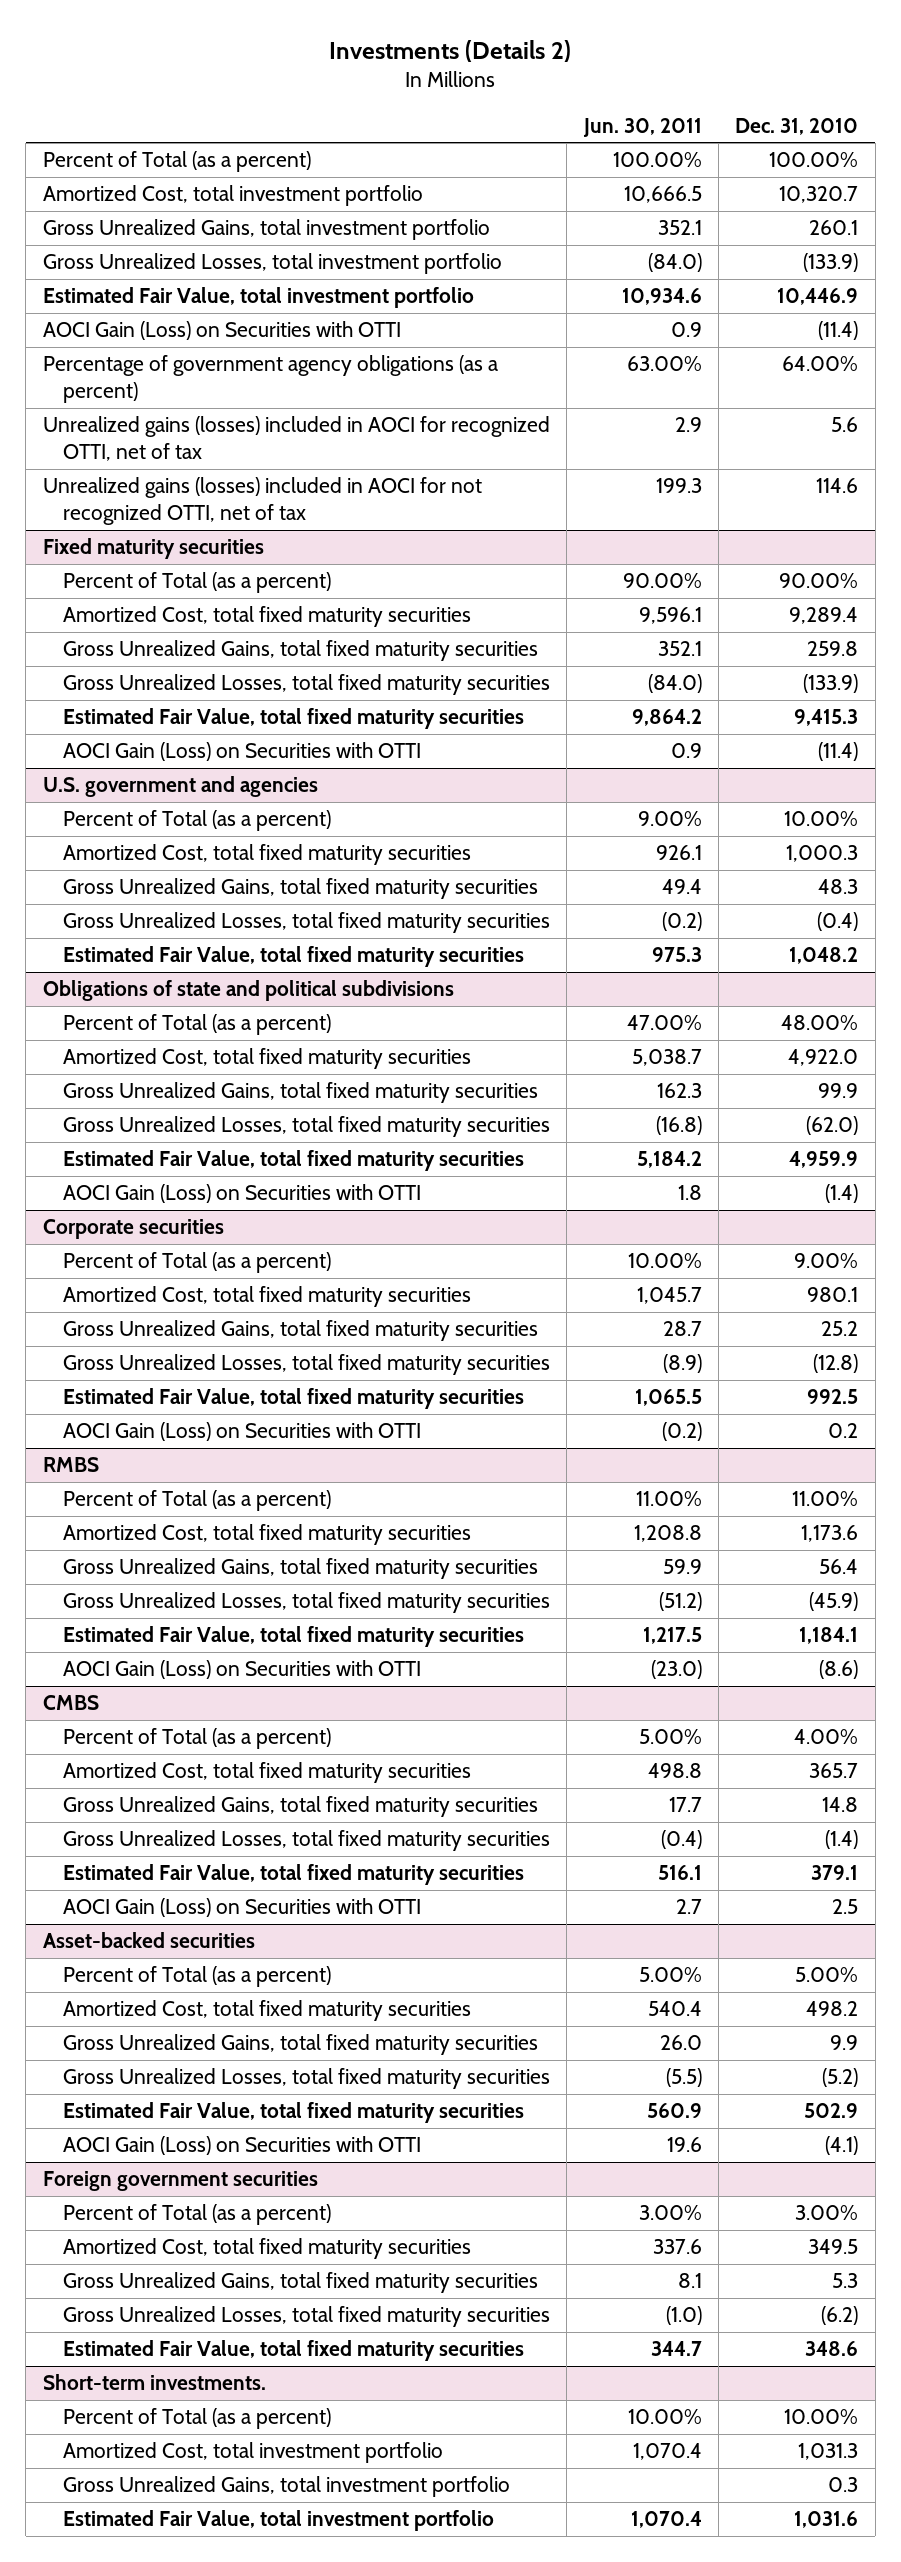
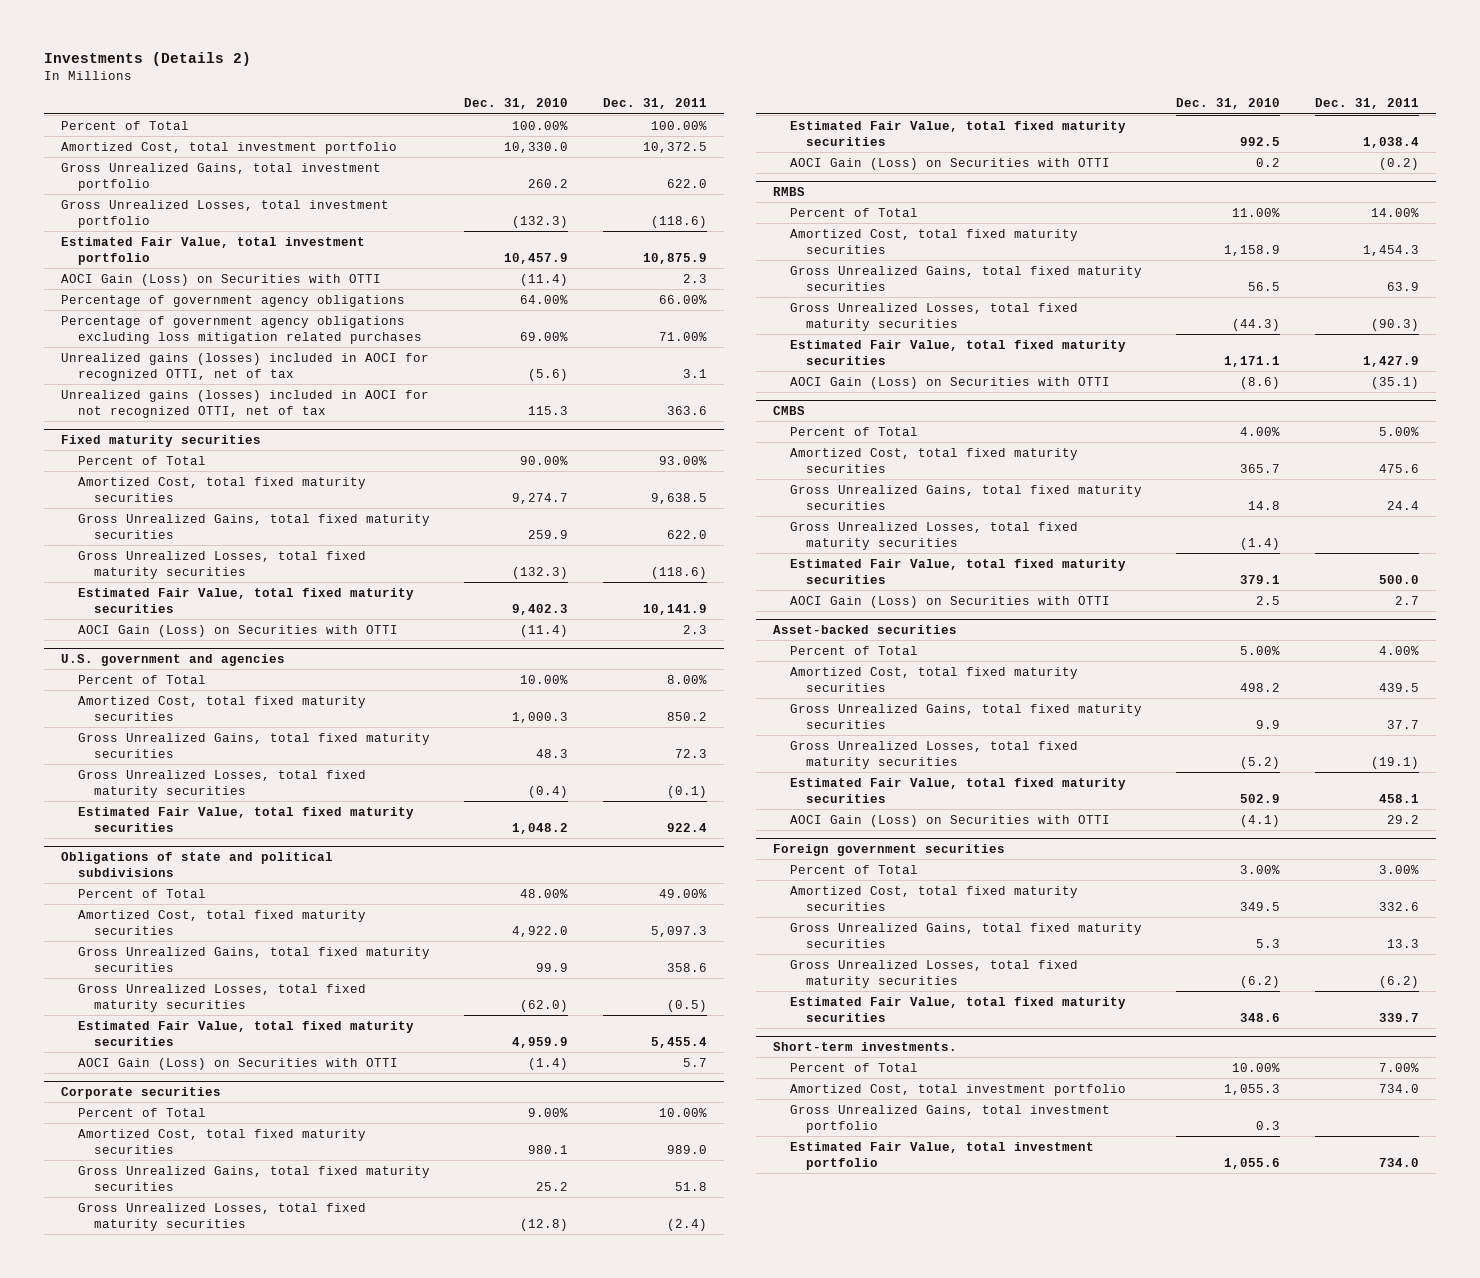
[582,117,702,137] Jun. 30, 2011 -> none
none -> [602,98,707,110] Dec. 31, 2011
[42,151,311,173] Percent of Total (as a percent) -> [60,120,189,130] Percent of Total
[779,186,859,204] 10,320.7 -> [504,141,569,153] 10,330.0
[809,220,859,236] 260.1 -> [528,178,569,188] 260.2
[803,253,859,273] (133.9) -> [512,215,569,228] (132.3)
[777,288,859,306] 10,446.9 -> [504,252,569,264] 10,457.9
[42,355,498,404] Percentage of government agency obligations (as a percent) -> [60,294,405,307] Percentage of government agency obligations
none -> [60,315,422,344] Percentage of government agency obligations excluding loss mitigation related purchases
[831,417,859,433] 5.6 -> [528,368,569,381] (5.6)
[816,478,859,494] 114.6 -> [528,405,569,415] 115.3
[63,572,332,594] Percent of Total (as a percent) -> [77,455,206,465] Percent of Total
[789,607,859,625] 9,289.4 -> [512,492,569,504] 9,274.7
[807,641,859,657] 259.8 -> [528,529,569,539] 259.9
[803,674,859,694] (133.9) -> [512,566,569,579] (132.3)
[794,709,859,727] 9,415.3 -> [512,603,569,615] 9,402.3
[63,810,332,832] Percent of Total (as a percent) -> [77,674,206,684] Percent of Total
[63,1014,332,1036] Percent of Total (as a percent) -> [77,888,206,898] Percent of Total
[63,1252,332,1274] Percent of Total (as a percent) -> [77,1107,206,1117] Percent of Total
[63,1490,332,1512] Percent of Total (as a percent) -> [789,207,918,217] Percent of Total
[801,1525,859,1543] 1,173.6 -> [1224,244,1281,256] 1,158.9
[819,1559,859,1575] 56.4 -> [1248,281,1281,291] 56.5
[809,1592,859,1612] (45.9) -> [1232,318,1281,331] (44.3)
[799,1627,859,1645] 1,184.1 -> [1224,355,1281,367] 1,171.1
[63,1728,332,1750] Percent of Total (as a percent) -> [789,426,918,436] Percent of Total
[63,1966,332,1988] Percent of Total (as a percent) -> [789,645,918,655] Percent of Total
[63,2204,332,2226] Percent of Total (as a percent) -> [789,864,918,874] Percent of Total
[63,2408,332,2430] Percent of Total (as a percent) -> [789,1062,918,1072] Percent of Total
[798,2443,859,2461] 1,031.3 -> [1224,1083,1281,1095] 1,055.3
[794,2511,859,2529] 1,031.6 -> [1224,1157,1281,1169] 1,055.6

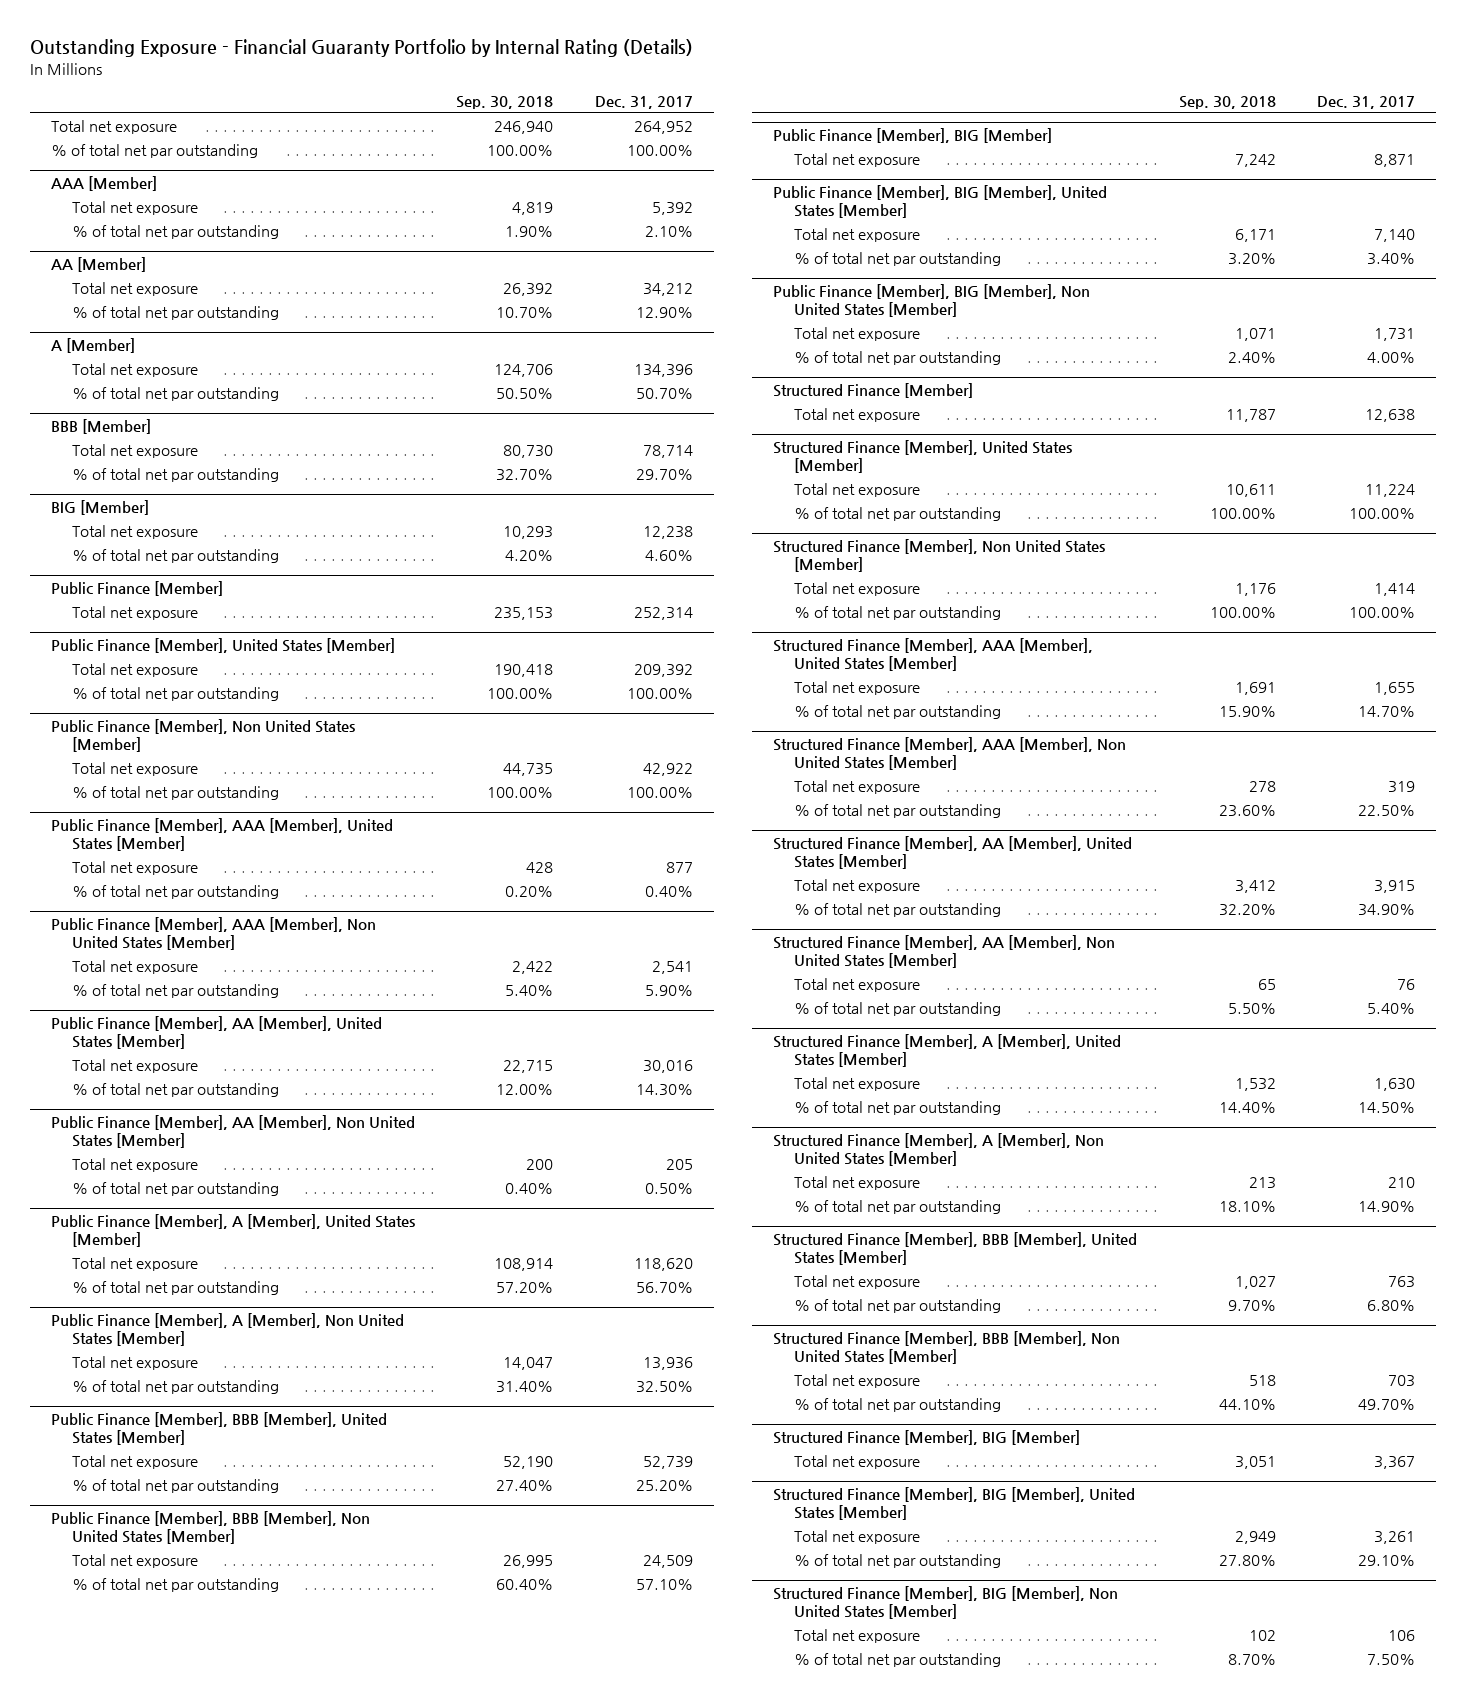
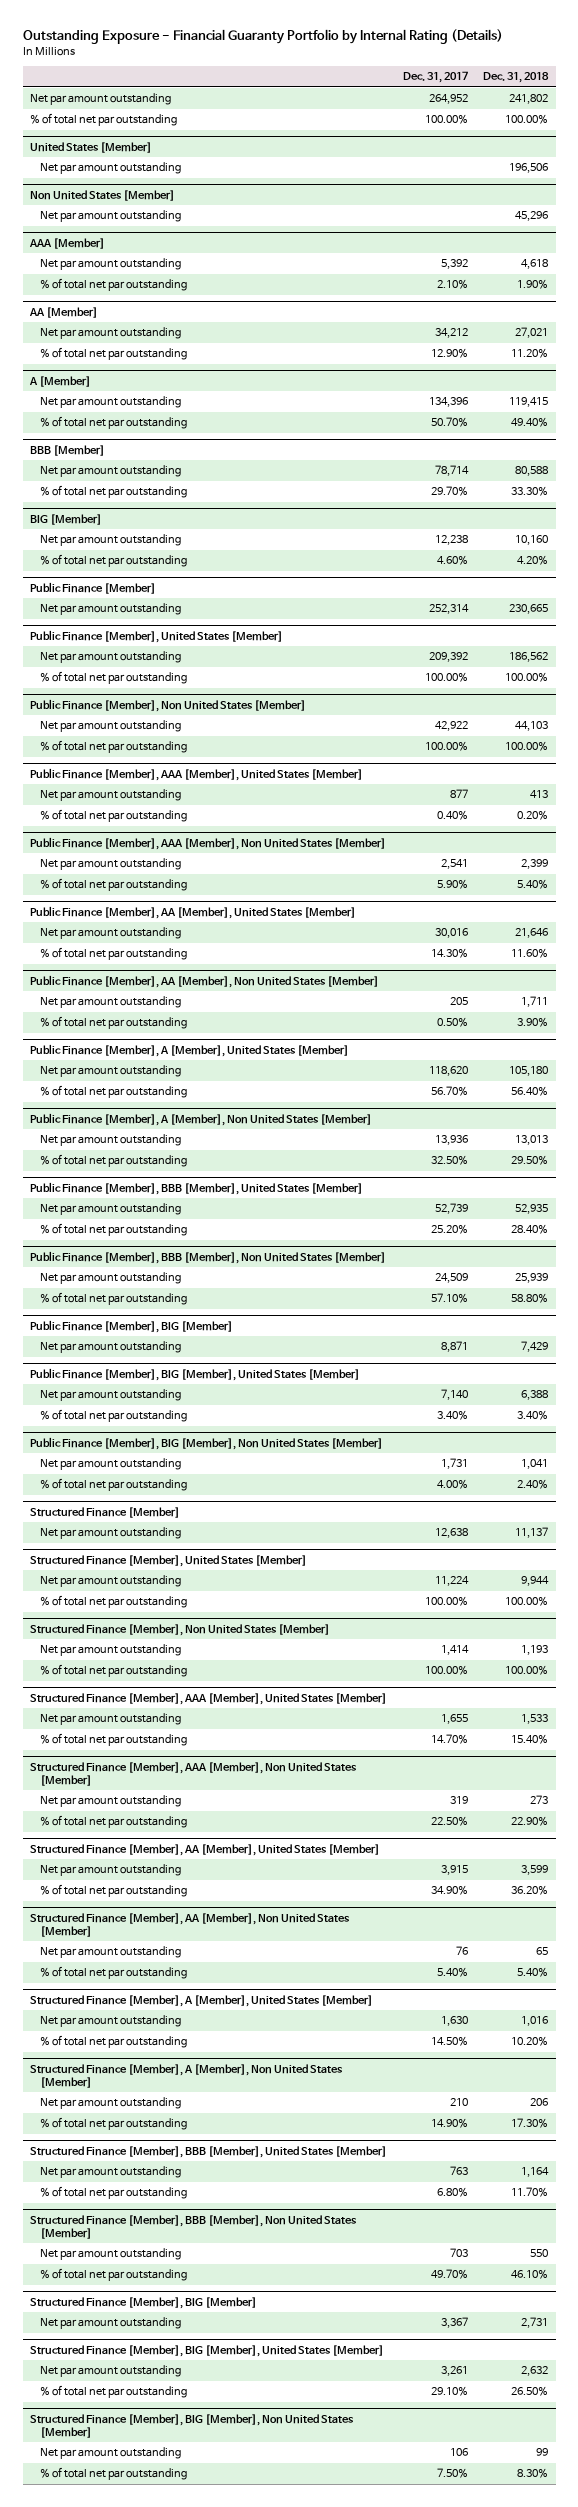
[456,96,554,110] Sep. 30, 2018 -> none
none -> [483,72,550,84] Dec. 31, 2018
[50,120,177,135] Total net exposure -> [30,93,172,106] Net par amount outstanding
none -> [30,141,153,153] United States [Member]
none -> [39,162,181,175] Net par amount outstanding
none -> [30,189,176,201] Non United States [Member]
none -> [39,210,181,223] Net par amount outstanding
[72,201,199,216] Total net exposure -> [39,258,181,271] Net par amount outstanding
[72,282,199,297] Total net exposure -> [39,327,181,340] Net par amount outstanding
[72,363,199,378] Total net exposure -> [39,396,181,409] Net par amount outstanding
[72,444,199,459] Total net exposure -> [39,465,181,478] Net par amount outstanding
[72,525,199,540] Total net exposure -> [39,534,181,547] Net par amount outstanding
[72,606,199,621] Total net exposure -> [39,603,181,616] Net par amount outstanding
[72,663,199,678] Total net exposure -> [39,651,181,664] Net par amount outstanding
[72,762,199,777] Total net exposure -> [39,720,181,733] Net par amount outstanding
[72,861,199,876] Total net exposure -> [39,789,181,802] Net par amount outstanding
[72,960,199,975] Total net exposure -> [39,858,181,871] Net par amount outstanding
[72,1059,199,1074] Total net exposure -> [39,927,181,940] Net par amount outstanding
[72,1158,199,1173] Total net exposure -> [39,996,181,1009] Net par amount outstanding
[72,1257,199,1272] Total net exposure -> [39,1065,181,1078] Net par amount outstanding
[72,1356,199,1371] Total net exposure -> [39,1134,181,1147] Net par amount outstanding
[72,1455,199,1470] Total net exposure -> [39,1203,181,1216] Net par amount outstanding
[72,1554,199,1569] Total net exposure -> [39,1272,181,1285] Net par amount outstanding
[794,153,921,168] Total net exposure -> [39,1341,181,1354] Net par amount outstanding
[794,228,921,243] Total net exposure -> [39,1389,181,1402] Net par amount outstanding
[794,327,921,342] Total net exposure -> [39,1458,181,1471] Net par amount outstanding
[794,408,921,423] Total net exposure -> [39,1527,181,1540] Net par amount outstanding
[794,483,921,498] Total net exposure -> [39,1575,181,1588] Net par amount outstanding
[794,582,921,597] Total net exposure -> [39,1644,181,1657] Net par amount outstanding
[794,681,921,696] Total net exposure -> [39,1713,181,1726] Net par amount outstanding
[794,780,921,795] Total net exposure -> [39,1795,181,1808] Net par amount outstanding
[794,879,921,894] Total net exposure -> [39,1864,181,1877] Net par amount outstanding
[794,978,921,993] Total net exposure -> [39,1946,181,1959] Net par amount outstanding
[794,1077,921,1092] Total net exposure -> [39,2015,181,2028] Net par amount outstanding
[794,1176,921,1191] Total net exposure -> [39,2097,181,2110] Net par amount outstanding
[794,1275,921,1290] Total net exposure -> [39,2166,181,2179] Net par amount outstanding
[794,1374,921,1389] Total net exposure -> [39,2248,181,2261] Net par amount outstanding
[794,1455,921,1470] Total net exposure -> [39,2317,181,2330] Net par amount outstanding
[794,1530,921,1545] Total net exposure -> [39,2365,181,2378] Net par amount outstanding
[794,1629,921,1644] Total net exposure -> [39,2447,181,2460] Net par amount outstanding

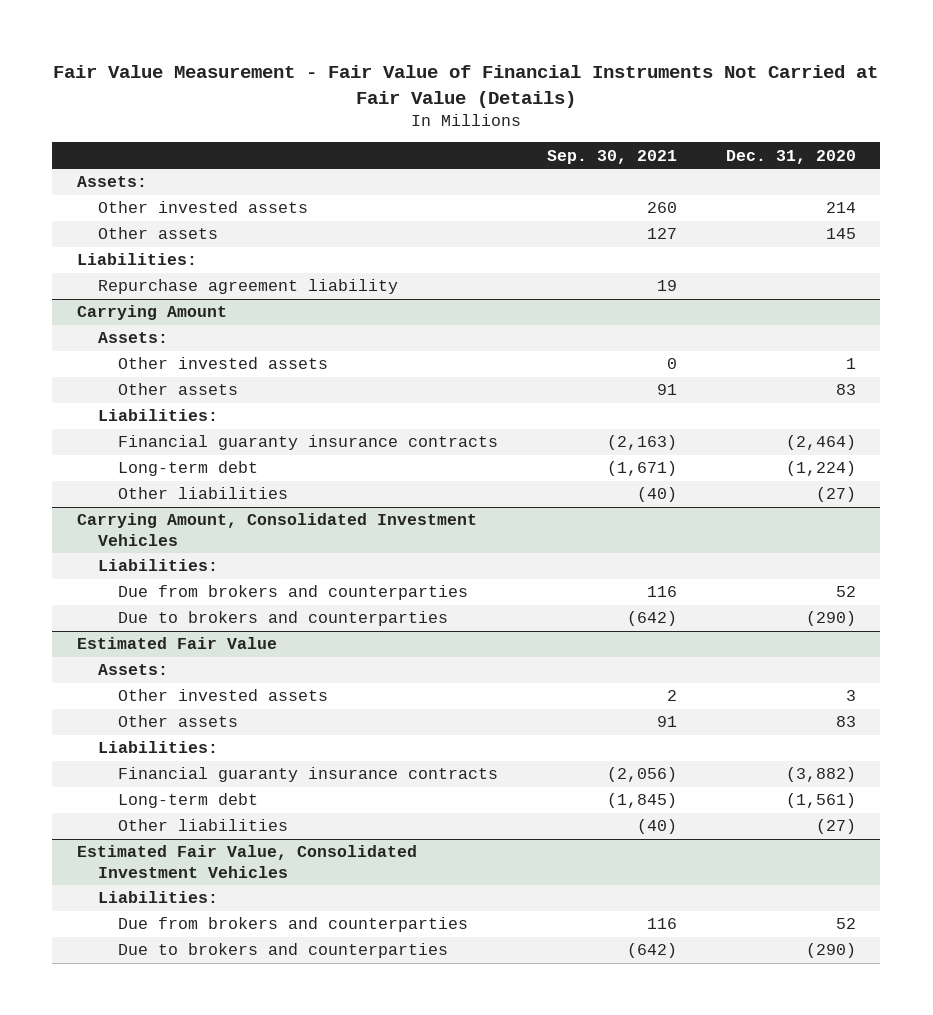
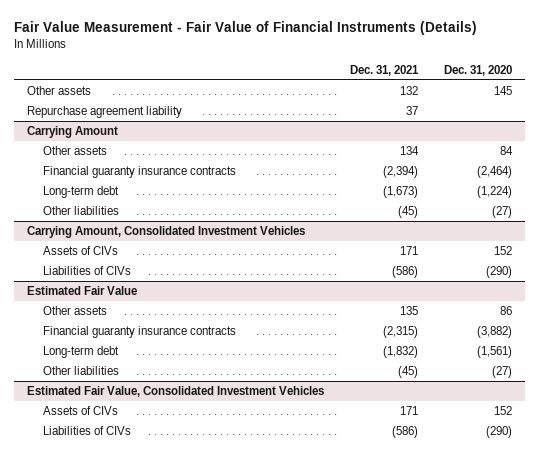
[53,64,879,108] Fair Value Measurement - Fair Value of Financial Instruments Not Carried at Fair Value (Details) -> [13,20,477,35] Fair Value Measurement - Fair Value of Financial Instruments (Details)
[547,149,678,164] Sep. 30, 2021 -> none
none -> [349,64,419,76] Dec. 31, 2021
[76,176,147,188] Assets: -> none
[97,201,308,214] Other invested assets -> none
[76,253,197,266] Liabilities: -> none
[97,332,168,344] Assets: -> none
[118,357,329,370] Other invested assets -> none
[97,409,218,422] Liabilities: -> none
[835,384,856,396] 83 -> [499,146,513,156] 84
[97,559,218,572] Liabilities: -> none
[118,585,469,601] Due from brokers and counterparties -> none
none -> [43,246,119,256] Assets of CIVs
[118,611,449,627] Due to brokers and counterparties -> [43,266,132,276] Liabilities of CIVs
[97,664,168,676] Assets: -> none
[118,689,329,702] Other invested assets -> none
[97,741,218,754] Liabilities: -> none
[835,716,856,728] 83 -> [499,306,512,316] 86
[97,891,218,904] Liabilities: -> none
[118,917,469,933] Due from brokers and counterparties -> none
none -> [43,406,119,416] Assets of CIVs
[118,943,449,959] Due to brokers and counterparties -> [43,426,132,436] Liabilities of CIVs

